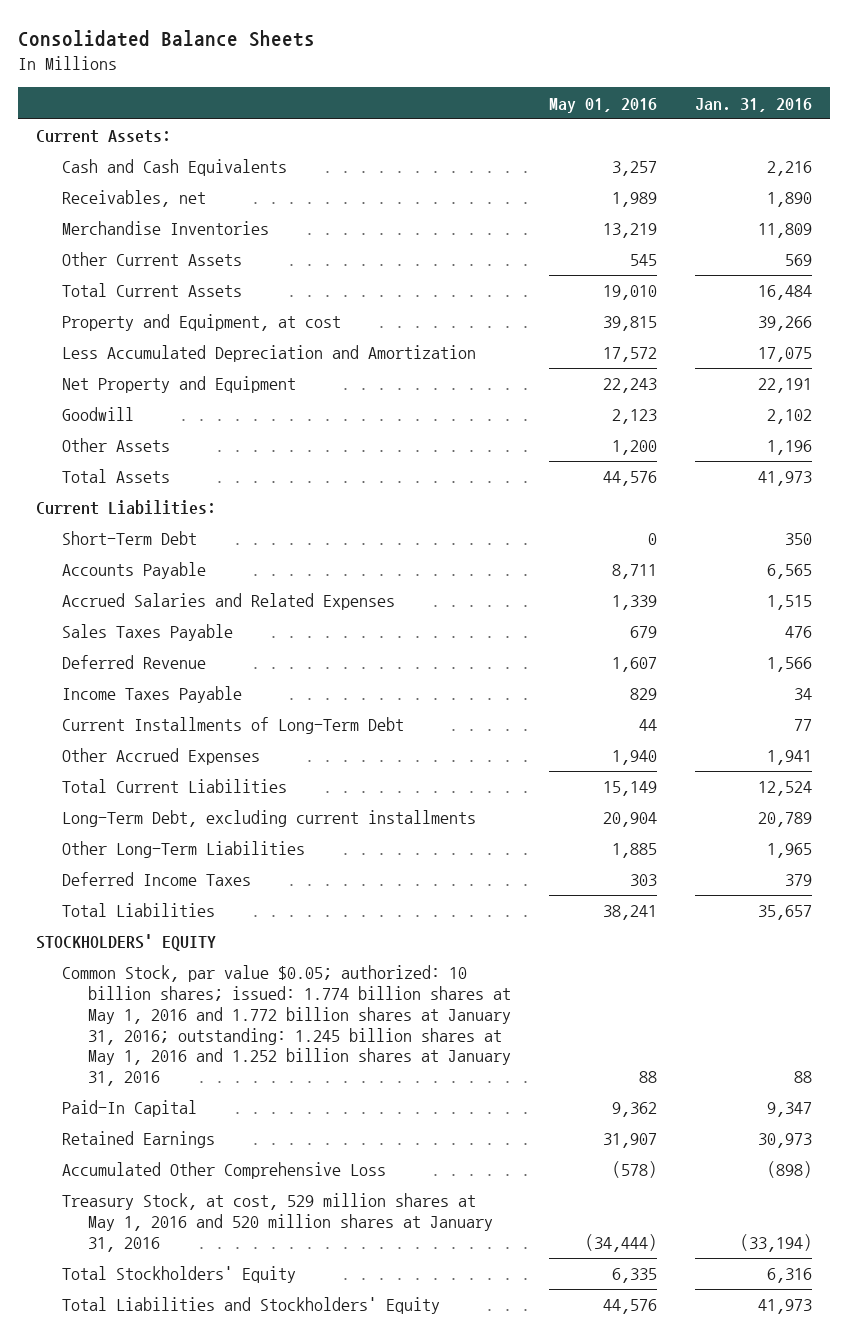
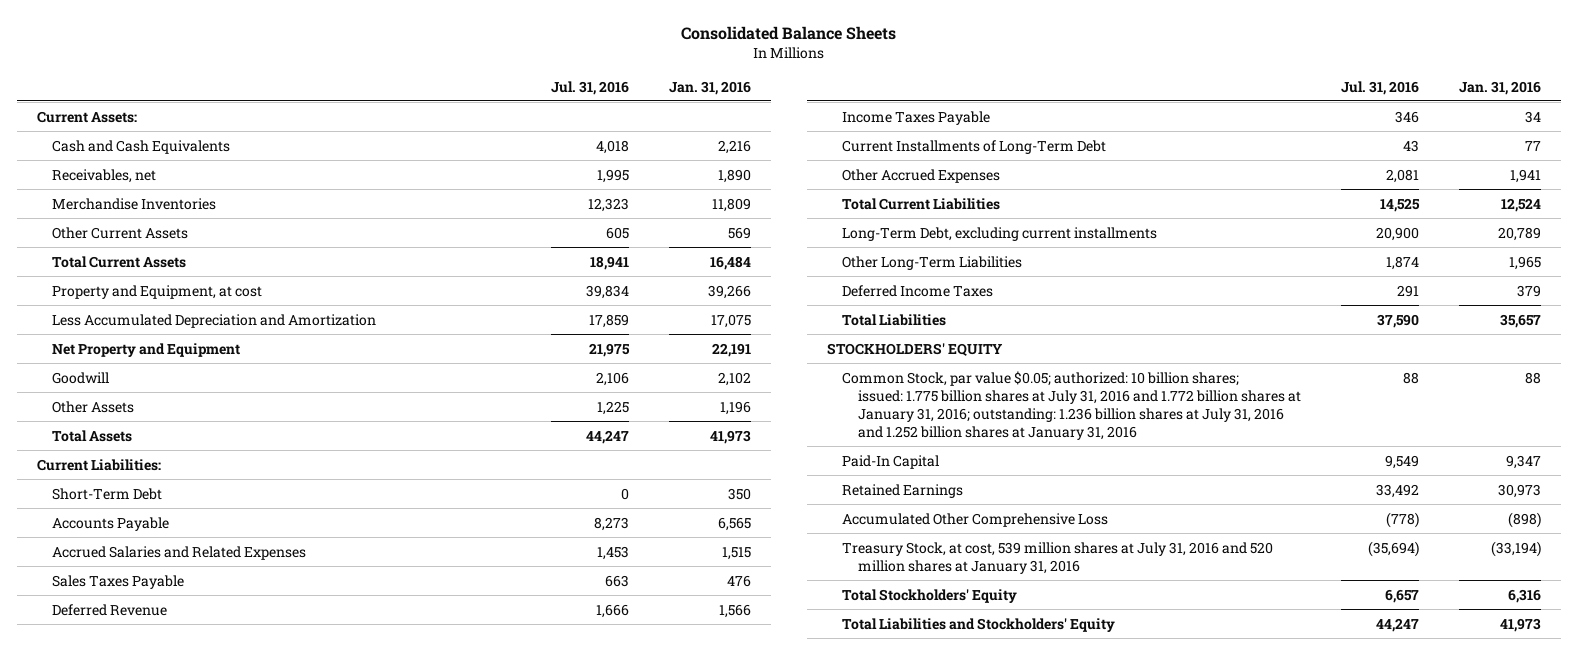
[548,97,657,113] May 01, 2016 -> none
none -> [551,80,630,95] Jul. 31, 2016
[62,965,511,1087] Common Stock, par value $0.05; authorized: 10 billion shares; issued: 1.774 billion shares at May 1, 2016 and 1.772 billion shares at January 31, 2016; outstanding: 1.245 billion shares at May 1, 2016 and 1.252 billion shares at January 31, 2016 -> [842,370,1301,440] Common Stock, par value $0.05; authorized: 10 billion shares; issued: 1.775 billion shares at July 31, 2016 and 1.772 billion shares at January 31, 2016; outstanding: 1.236 billion shares at July 31, 2016 and 1.252 billion shares at January 31, 2016
[62,1193,493,1252] Treasury Stock, at cost, 529 million shares at May 1, 2016 and 520 million shares at January 31, 2016 -> [842,541,1274,574] Treasury Stock, at cost, 539 million shares at July 31, 2016 and 520 million shares at January 31, 2016

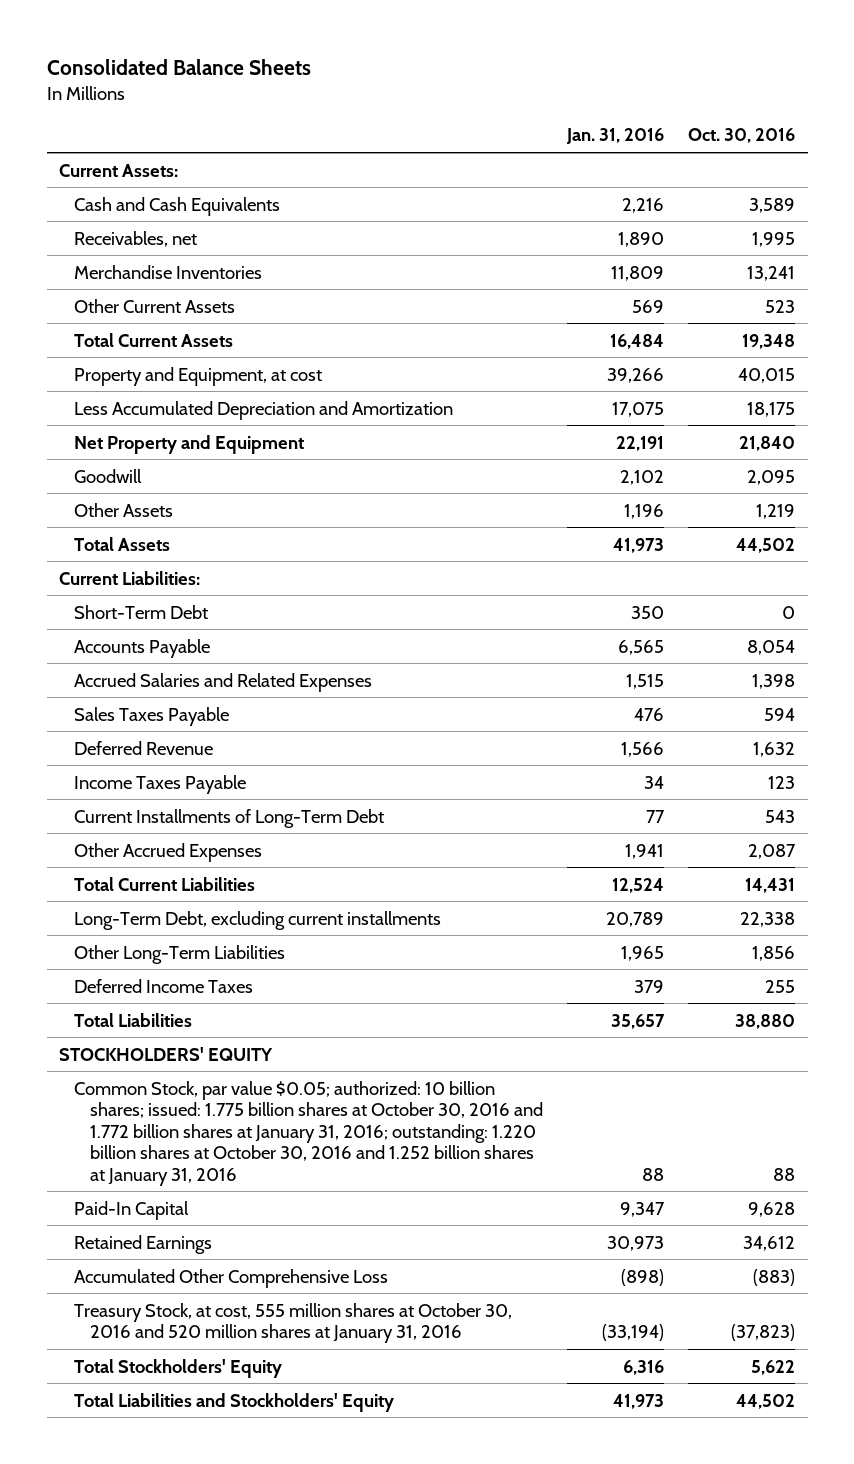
[551,80,630,95] Jul. 31, 2016 -> none
none -> [688,128,796,144] Oct. 30, 2016
[842,370,1301,440] Common Stock, par value $0.05; authorized: 10 billion shares; issued: 1.775 billion shares at July 31, 2016 and 1.772 billion shares at January 31, 2016; outstanding: 1.236 billion shares at July 31, 2016 and 1.252 billion shares at January 31, 2016 -> [74,1080,543,1186] Common Stock, par value $0.05; authorized: 10 billion shares; issued: 1.775 billion shares at October 30, 2016 and 1.772 billion shares at January 31, 2016; outstanding: 1.220 billion shares at October 30, 2016 and 1.252 billion shares at January 31, 2016
[842,541,1274,574] Treasury Stock, at cost, 539 million shares at July 31, 2016 and 520 million shares at January 31, 2016 -> [74,1302,513,1344] Treasury Stock, at cost, 555 million shares at October 30, 2016 and 520 million shares at January 31, 2016

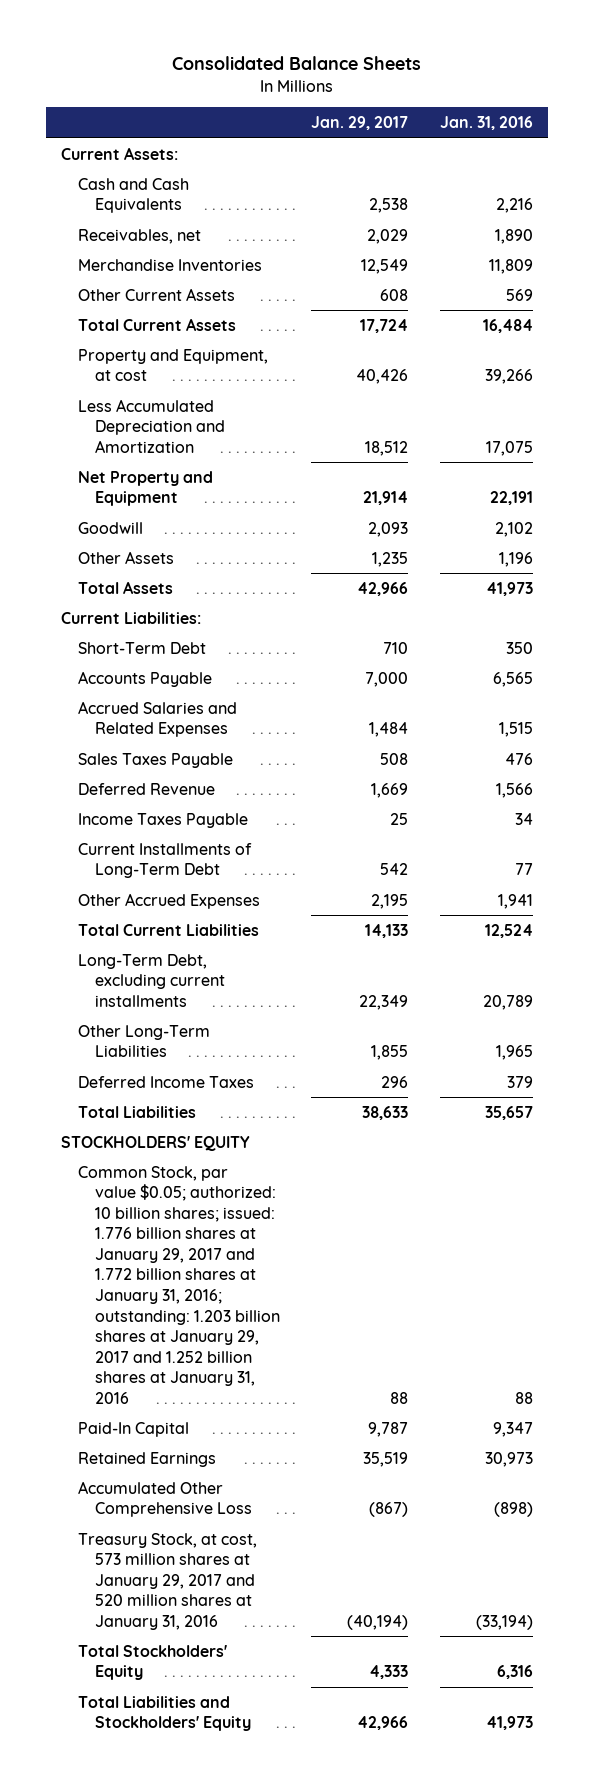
[688,128,796,144] Oct. 30, 2016 -> none
none -> [311,116,409,131] Jan. 29, 2017
[74,1080,543,1186] Common Stock, par value $0.05; authorized: 10 billion shares; issued: 1.775 billion shares at October 30, 2016 and 1.772 billion shares at January 31, 2016; outstanding: 1.220 billion shares at October 30, 2016 and 1.252 billion shares at January 31, 2016 -> [78,1165,280,1404] Common Stock, par value $0.05; authorized: 10 billion shares; issued: 1.776 billion shares at January 29, 2017 and 1.772 billion shares at January 31, 2016; outstanding: 1.203 billion shares at January 29, 2017 and 1.252 billion shares at January 31, 2016
[74,1302,513,1344] Treasury Stock, at cost, 555 million shares at October 30, 2016 and 520 million shares at January 31, 2016 -> [78,1532,258,1630] Treasury Stock, at cost, 573 million shares at January 29, 2017 and 520 million shares at January 31, 2016

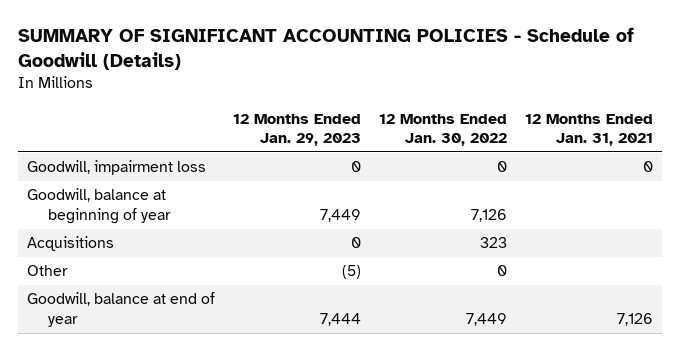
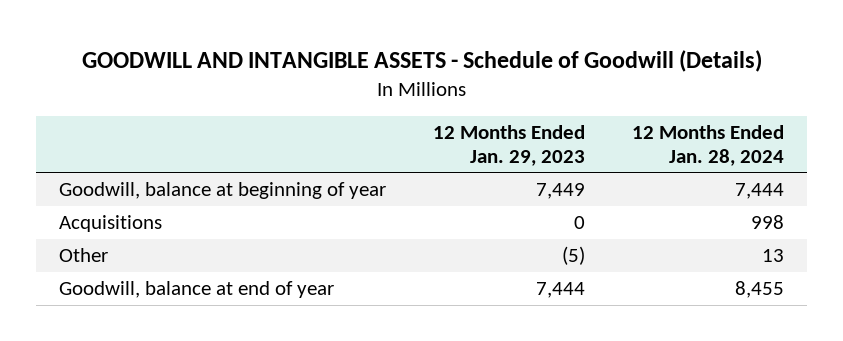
[17,27,634,70] SUMMARY OF SIGNIFICANT ACCOUNTING POLICIES - Schedule of Goodwill (Details) -> [81,49,762,72] GOODWILL AND INTANGIBLE ASSETS - Schedule of Goodwill (Details)
[378,113,507,147] 12 Months Ended Jan. 30, 2022 -> none
[525,113,654,147] 12 Months Ended Jan. 31, 2021 -> none
none -> [631,124,784,166] 12 Months Ended Jan. 28, 2024
[26,160,206,176] Goodwill, impairment loss -> none

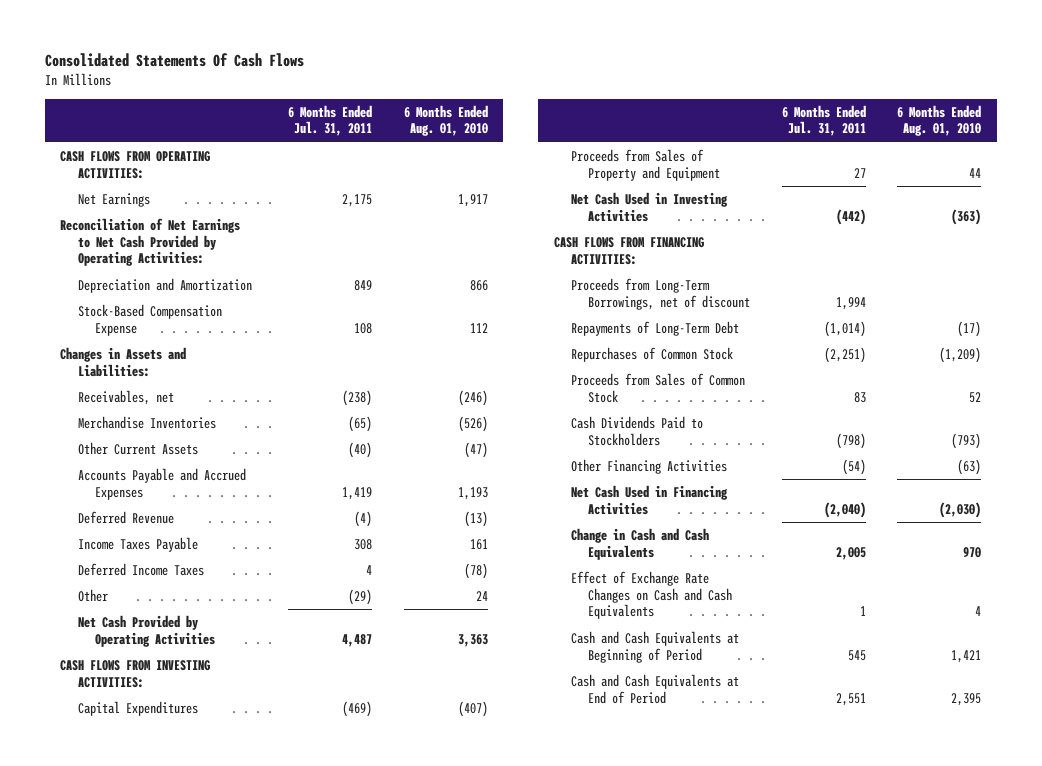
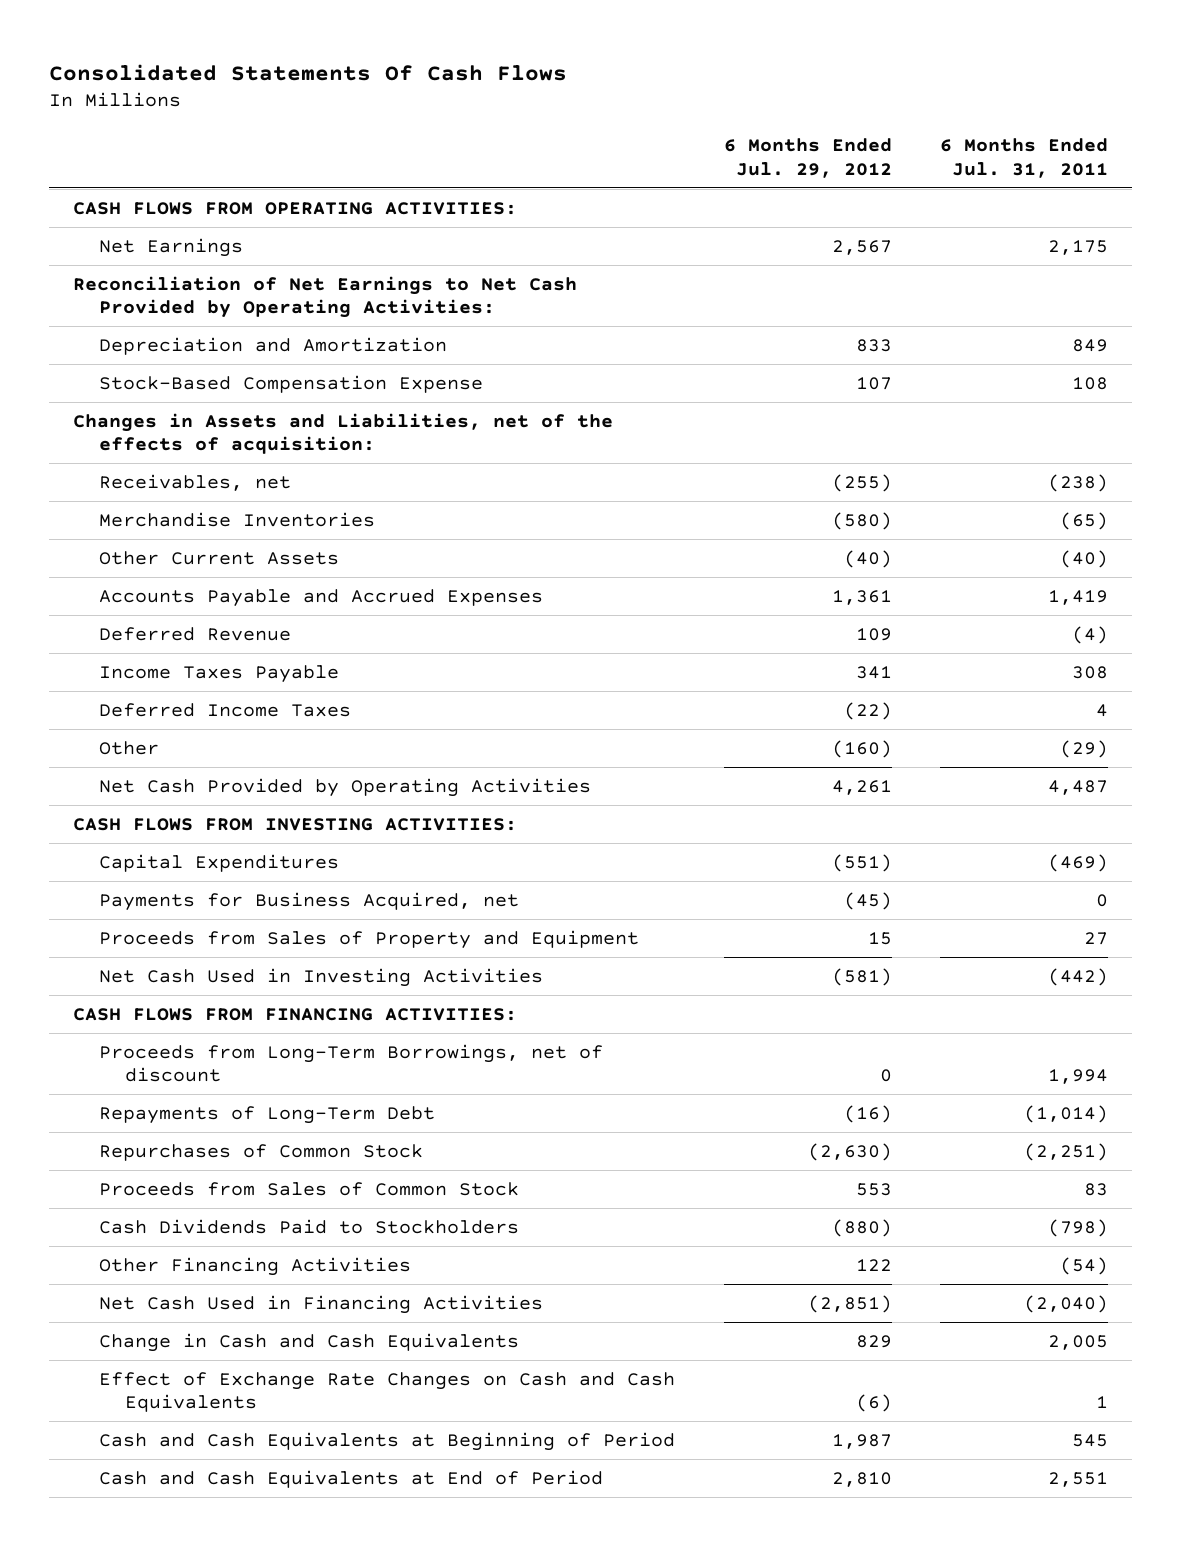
[403,104,488,137] 6 Months Ended Aug. 01, 2010 -> none
none -> [723,137,892,178] 6 Months Ended Jul. 29, 2012
[60,346,187,377] Changes in Assets and Liabilities: -> [73,412,614,455] Changes in Assets and Liabilities, net of the effects of acquisition:
none -> [99,891,520,911] Payments for Business Acquired, net

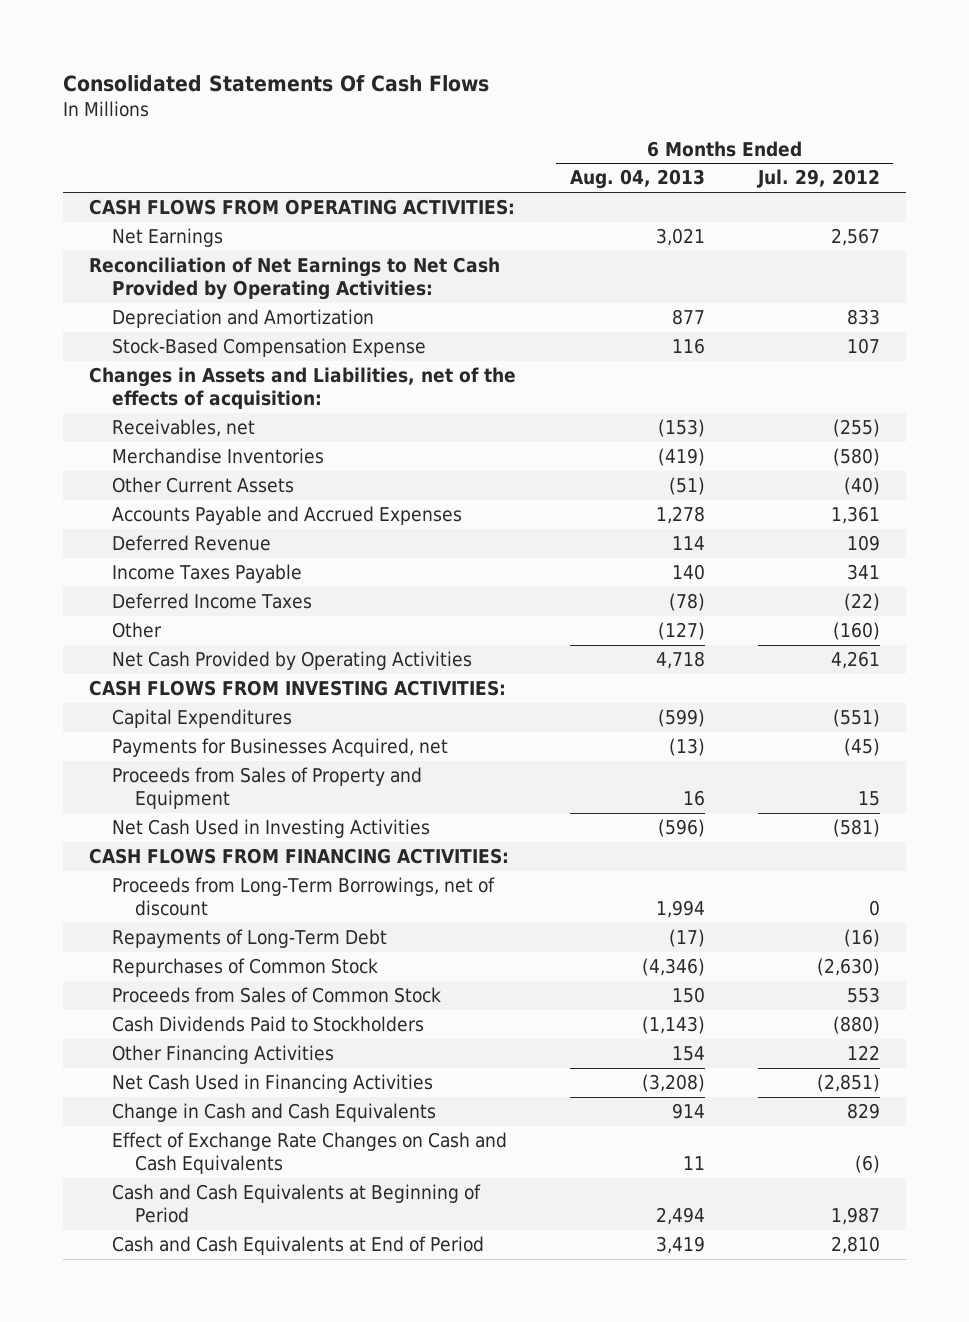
[940,137,1109,178] 6 Months Ended Jul. 31, 2011 -> none
none -> [569,169,705,190] Aug. 04, 2013
[99,891,520,911] Payments for Business Acquired, net -> [112,738,449,758] Payments for Businesses Acquired, net

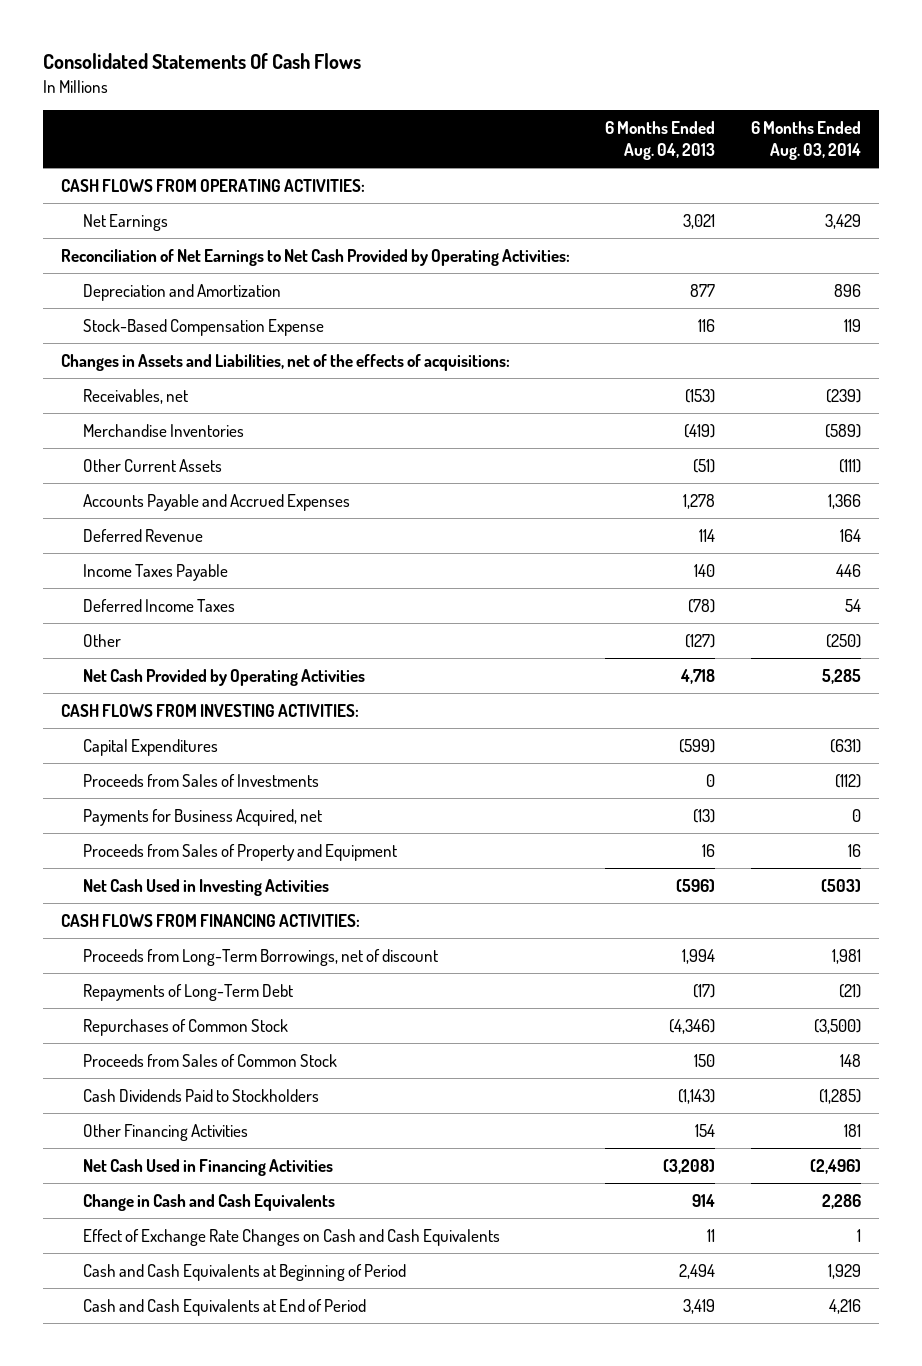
[756,169,880,189] Jul. 29, 2012 -> none
none -> [751,120,862,161] 6 Months Ended Aug. 03, 2014
[89,367,517,410] Changes in Assets and Liabilities, net of the effects of acquisition: -> [60,353,510,371] Changes in Assets and Liabilities, net of the effects of acquisitions:
none -> [83,773,320,787] Proceeds from Sales of Investments
[112,738,449,758] Payments for Businesses Acquired, net -> [83,808,323,826] Payments for Business Acquired, net

